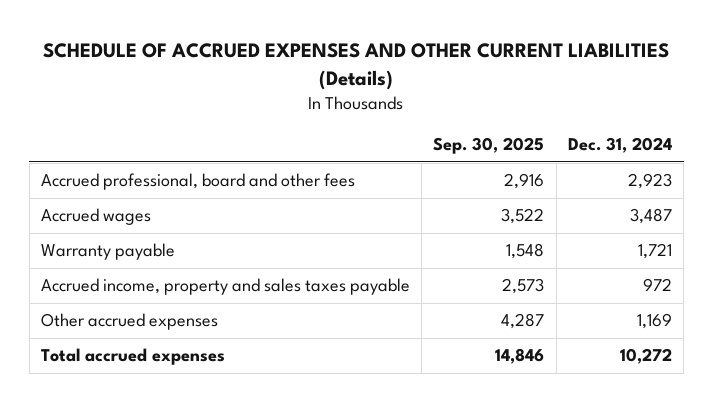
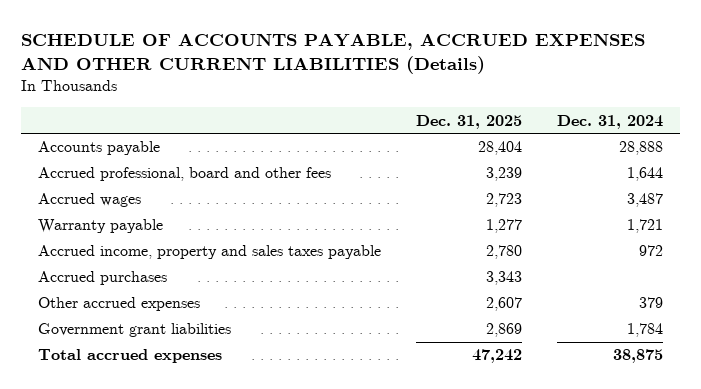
[43,43,670,91] SCHEDULE OF ACCRUED EXPENSES AND OTHER CURRENT LIABILITIES (Details) -> [21,32,646,75] SCHEDULE OF ACCOUNTS PAYABLE, ACCRUED EXPENSES AND OTHER CURRENT LIABILITIES (Details)
[433,137,545,155] Sep. 30, 2025 -> none
none -> [416,114,523,129] Dec. 31, 2025
none -> [38,141,161,156] Accounts payable
[627,173,672,190] 2,923 -> [626,167,663,182] 1,644
none -> [38,271,168,286] Accrued purchases
[636,313,672,330] 1,169 -> [638,297,663,309] 379
none -> [38,323,232,338] Government grant liabilities
[619,348,672,365] 10,272 -> [612,349,663,364] 38,875

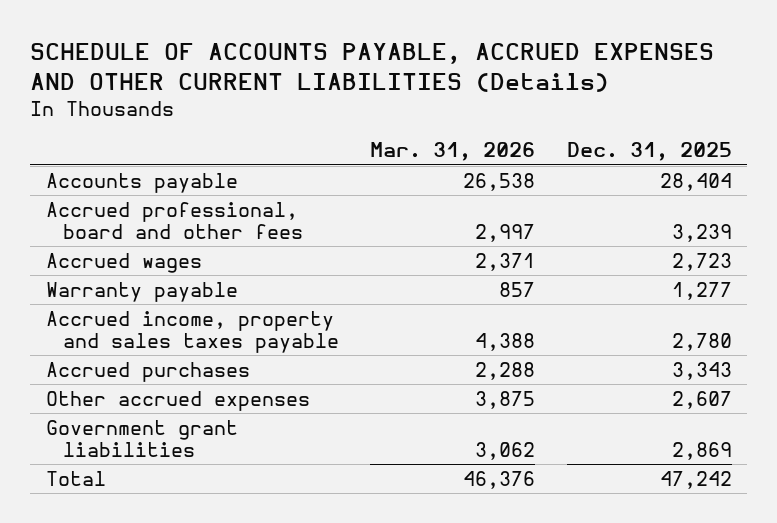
[556,114,663,129] Dec. 31, 2024 -> none
none -> [370,142,536,162] Mar. 31, 2026
[38,349,223,364] Total accrued expenses -> [45,470,106,486] Total

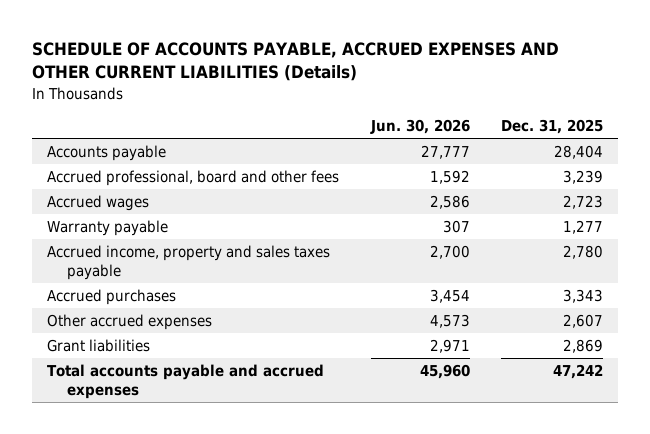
[370,142,536,162] Mar. 31, 2026 -> none
none -> [369,119,470,135] Jun. 30, 2026
[45,419,238,458] Government grant liabilities -> [47,338,151,352] Grant liabilities
[45,470,106,486] Total -> [47,363,325,400] Total accounts payable and accrued expenses

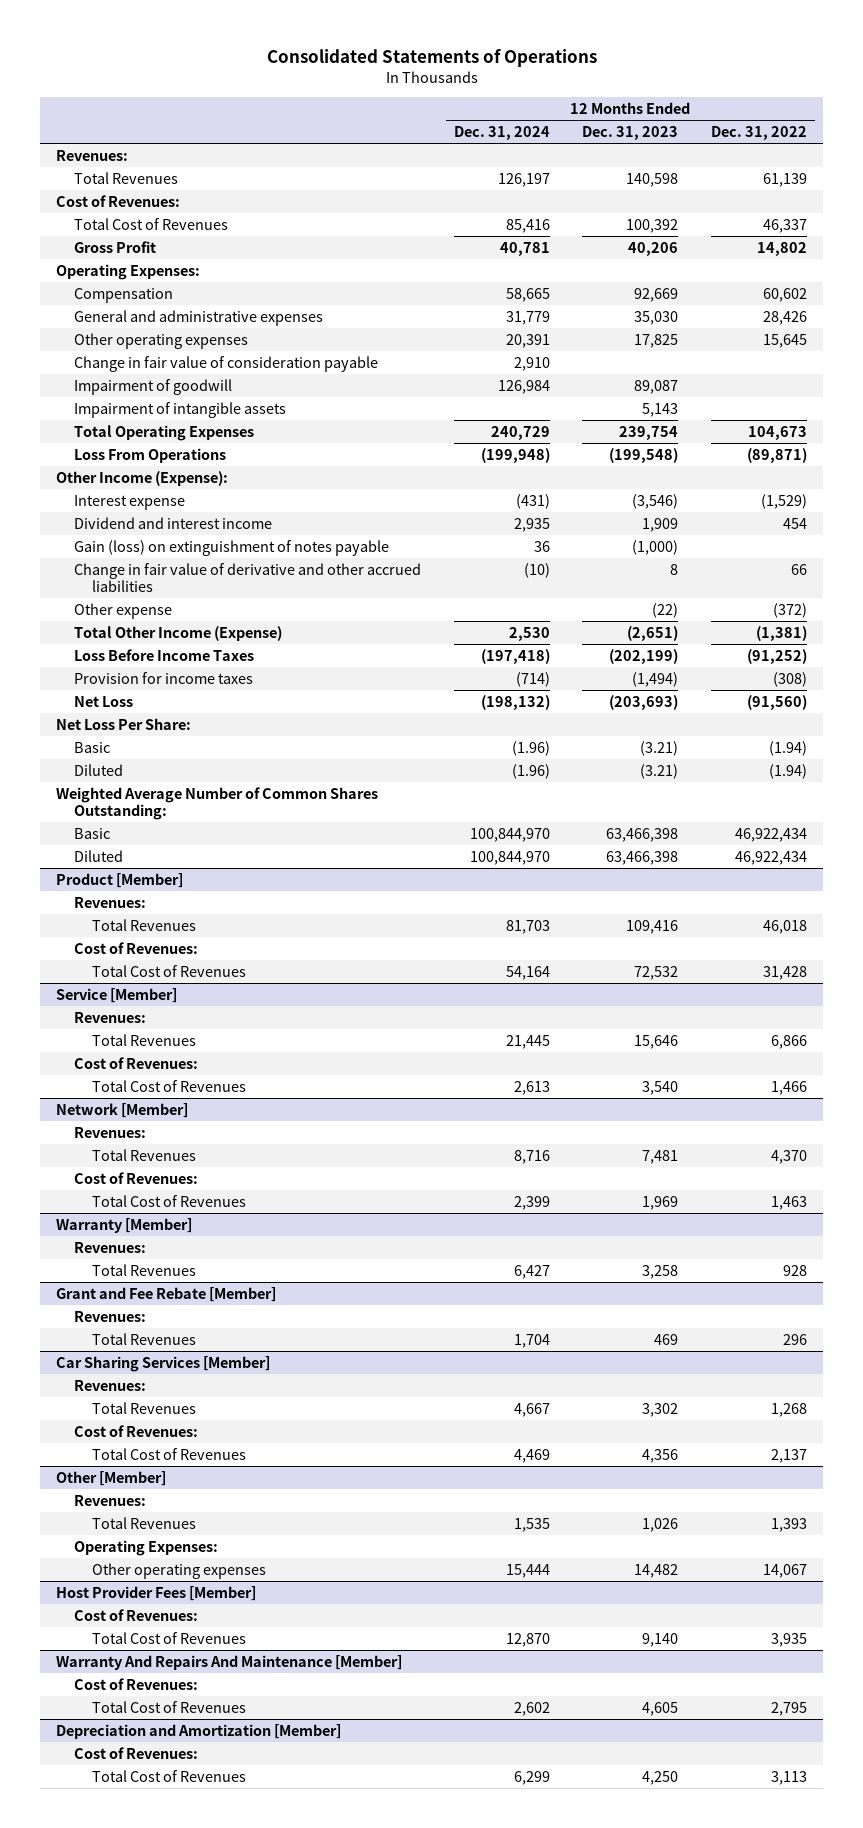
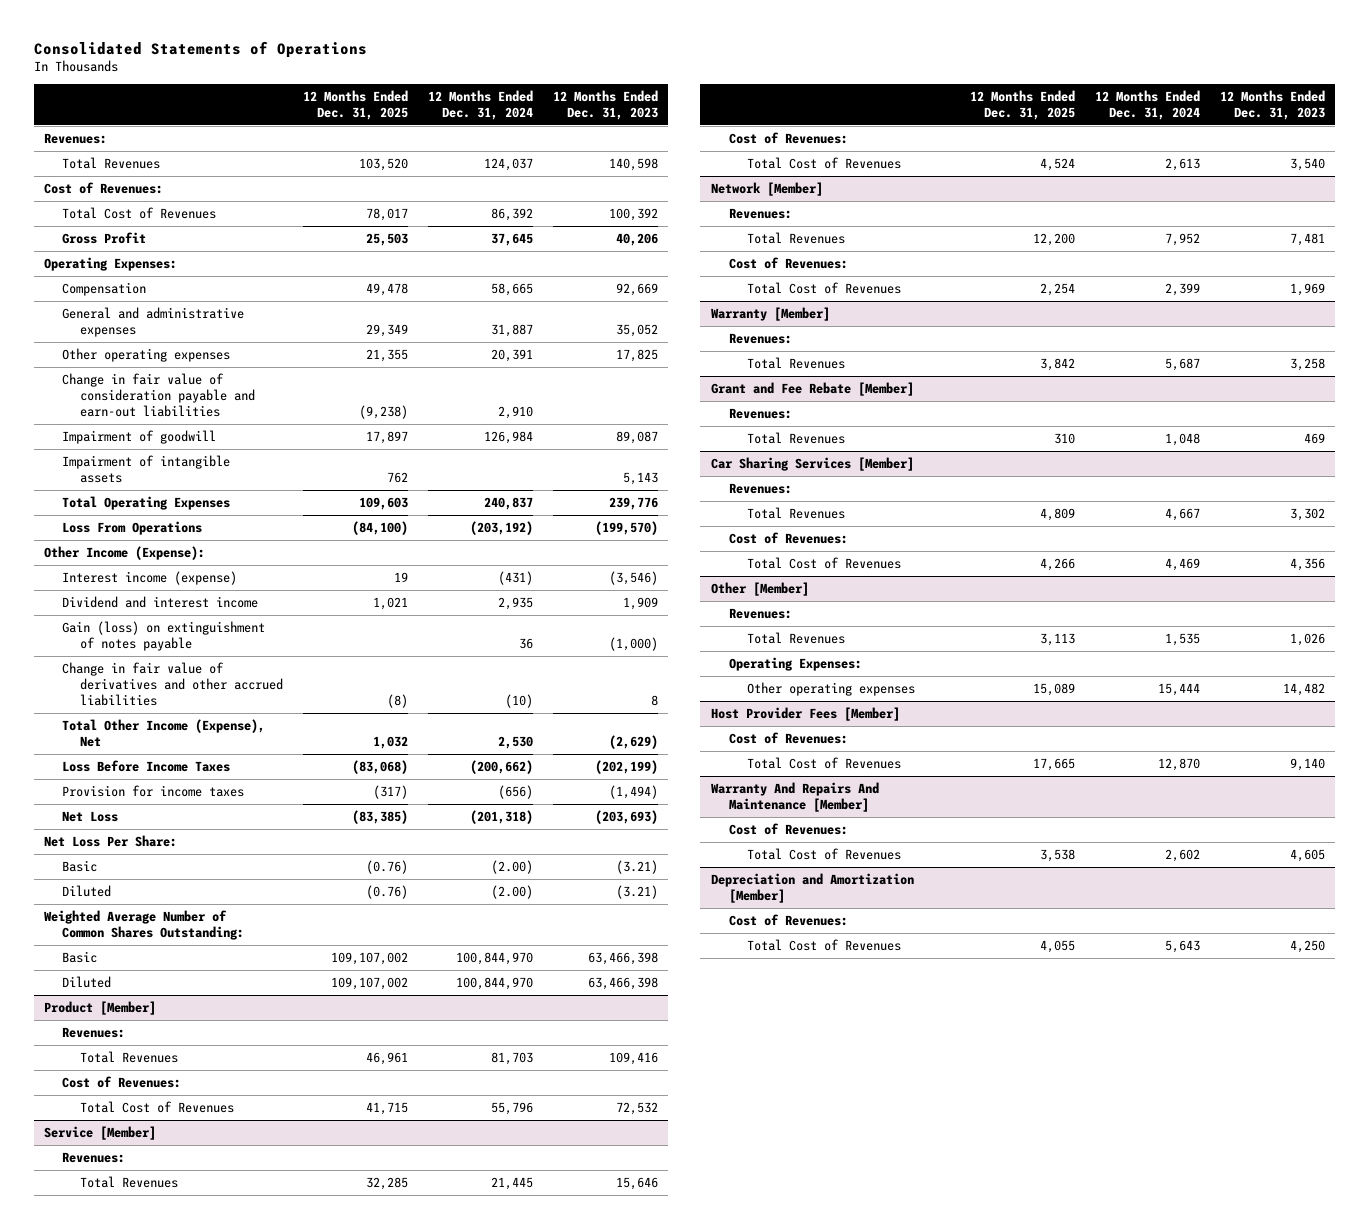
[710,125,807,140] Dec. 31, 2022 -> none
none -> [302,89,408,120] 12 Months Ended Dec. 31, 2025
[497,172,550,187] 126,197 -> [484,158,534,172] 124,037
[505,218,550,233] 85,416 -> [491,208,534,222] 86,392
[499,241,550,256] 40,781 -> [491,233,534,247] 37,645
[505,310,550,325] 31,779 -> [491,324,534,338] 31,887
[634,310,679,325] 35,030 -> [616,324,659,338] 35,052
[74,355,379,372] Change in fair value of consideration payable -> [61,373,255,418] Change in fair value of consideration payable and earn-out liabilities
[490,425,550,440] 240,729 -> [484,497,534,511] 240,837
[619,425,679,440] 239,754 -> [609,497,659,511] 239,776
[480,447,550,463] (199,948) -> [470,521,534,536] (203,192)
[609,447,679,463] (199,548) -> [595,521,659,536] (199,570)
[74,494,186,510] Interest expense -> [61,571,237,586] Interest income (expense)
[74,602,173,619] Other expense -> none
[74,562,422,592] Change in fair value of derivative and other accrued liabilities -> [61,662,283,707] Change in fair value of derivatives and other accrued liabilities
[74,625,283,641] Total Other Income (Expense) -> [61,719,265,748] Total Other Income (Expense), Net
[627,625,679,641] (2,651) -> [609,735,659,750] (2,629)
[480,648,550,664] (197,418) -> [470,760,534,775] (200,662)
[515,671,550,687] (714) -> [498,785,534,800] (656)
[480,694,550,710] (198,132) -> [470,810,534,825] (201,318)
[511,740,550,756] (1.96) -> [491,860,534,875] (2.00)
[511,763,550,779] (1.96) -> [491,885,534,900] (2.00)
[505,965,550,980] 54,164 -> [491,1102,534,1116] 55,796
[513,1149,550,1164] 8,716 -> [1165,233,1201,247] 7,952
[513,1264,550,1279] 6,427 -> [1165,358,1201,372] 5,687
[513,1333,550,1348] 1,704 -> [1165,433,1201,447] 1,048
[513,1770,550,1785] 6,299 -> [1165,940,1201,954] 5,643

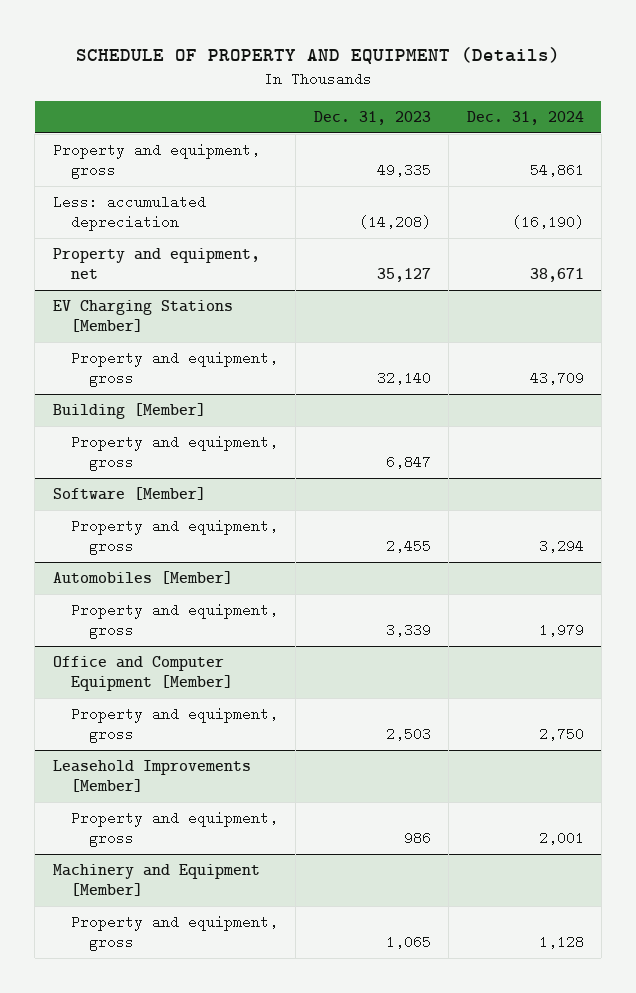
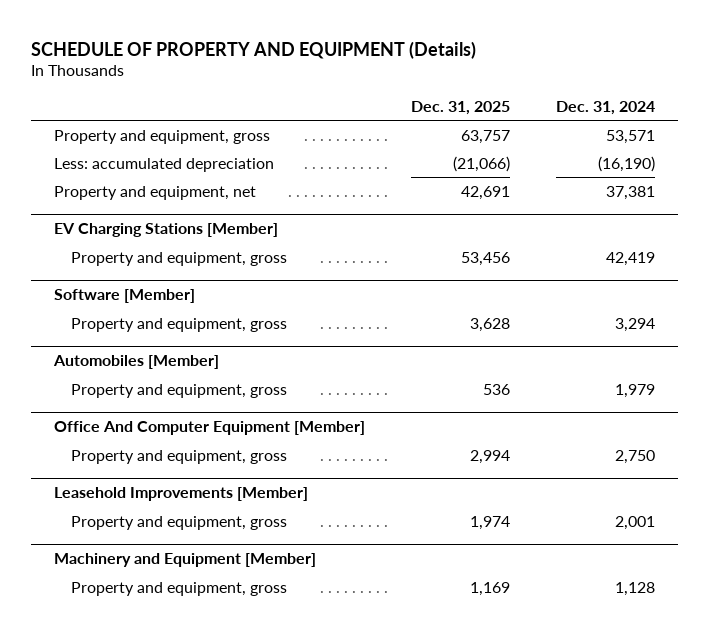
[313,111,431,126] Dec. 31, 2023 -> none
none -> [411,100,511,115] Dec. 31, 2025
[529,163,584,178] 54,861 -> [605,129,655,144] 53,571
[529,268,584,283] 38,671 -> [605,185,655,200] 37,381
[52,403,206,420] Building [Member] -> none
[70,435,278,472] Property and equipment, gross -> none
[529,371,584,386] 43,709 -> [605,251,655,266] 42,419
[52,656,233,692] Office and Computer Equipment [Member] -> [54,421,366,436] Office And Computer Equipment [Member]

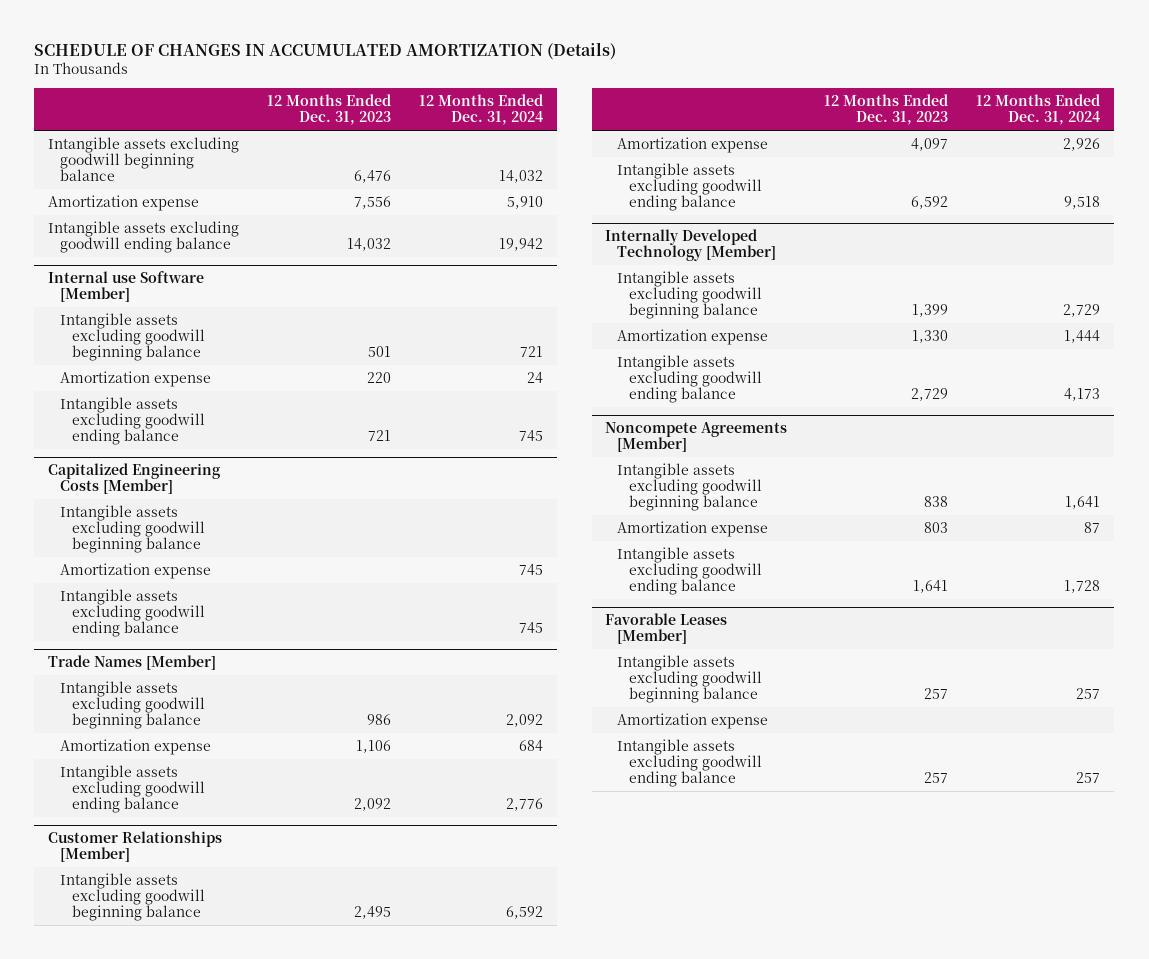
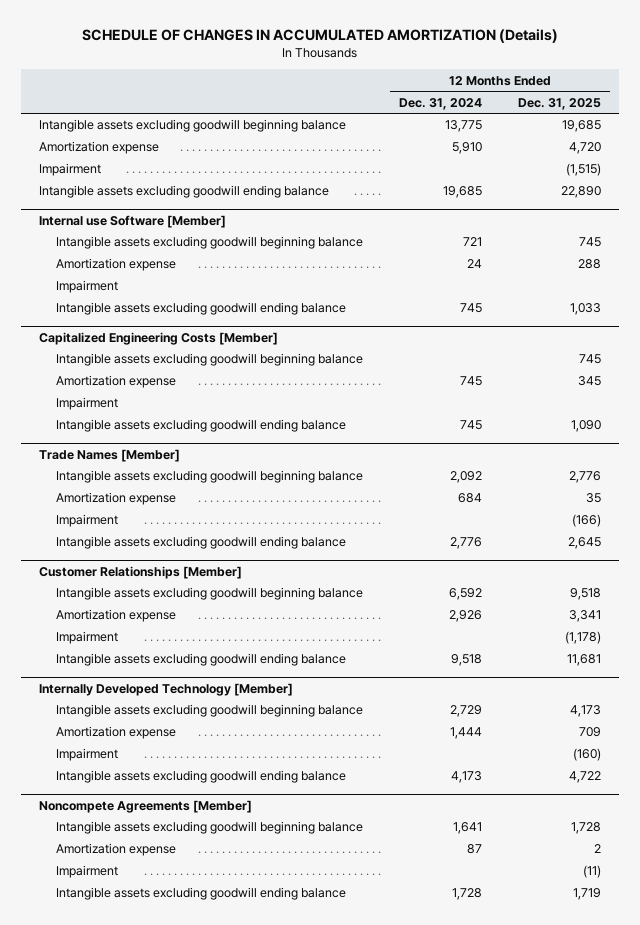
[267,94,392,126] 12 Months Ended Dec. 31, 2023 -> none
none -> [518,97,602,110] Dec. 31, 2025
[499,170,544,184] 14,032 -> [445,120,483,133] 13,775
none -> [38,163,101,177] Impairment
[499,238,544,252] 19,942 -> [443,186,483,199] 19,685
none -> [56,280,119,294] Impairment
none -> [56,397,119,411] Impairment
none -> [56,514,119,528] Impairment
none -> [56,631,119,645] Impairment
none -> [56,748,119,762] Impairment
none -> [56,865,119,879] Impairment
[605,613,728,645] Favorable Leases [Member] -> none
[617,655,763,704] Intangible assets excluding goodwill beginning balance -> none
[617,713,769,730] Amortization expense -> none
[617,739,763,788] Intangible assets excluding goodwill ending balance -> none

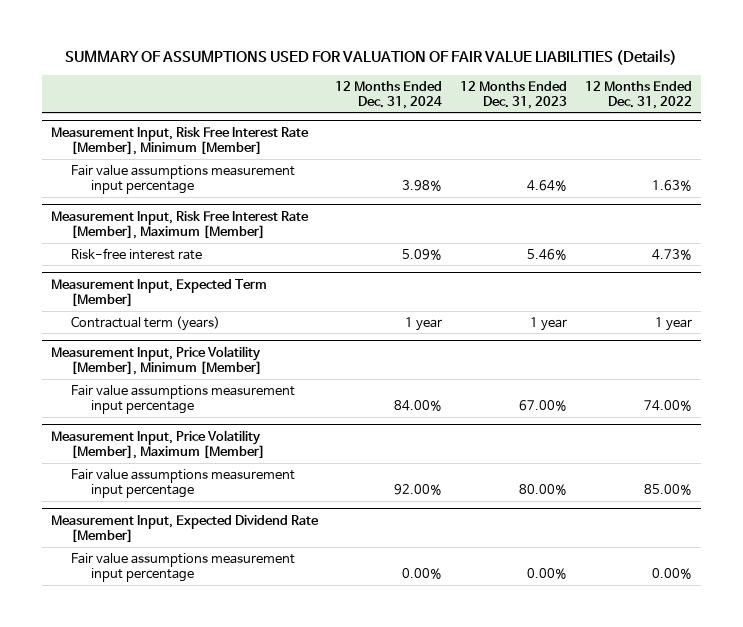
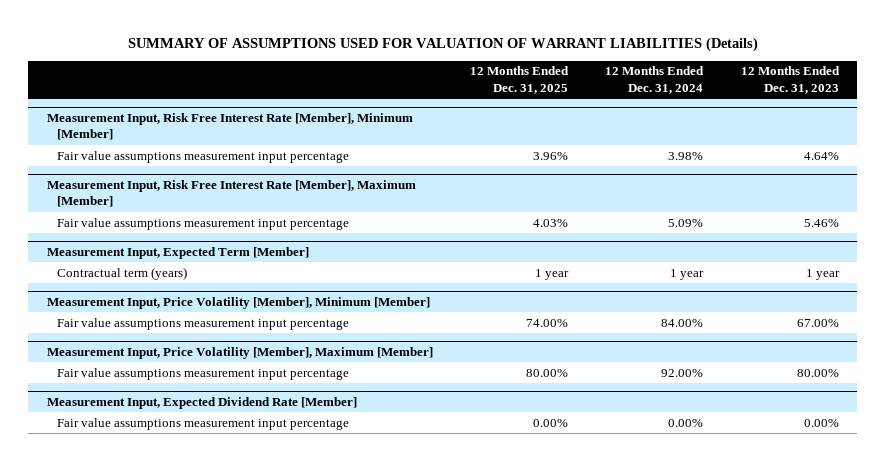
[65,48,678,65] SUMMARY OF ASSUMPTIONS USED FOR VALUATION OF FAIR VALUE LIABILITIES (Details) -> [127,37,758,53] SUMMARY OF ASSUMPTIONS USED FOR VALUATION OF WARRANT LIABILITIES (Details)
[584,80,692,109] 12 Months Ended Dec. 31, 2022 -> none
none -> [470,66,570,94] 12 Months Ended Dec. 31, 2025
[70,247,202,260] Risk-free interest rate -> [57,217,350,230] Fair value assumptions measurement input percentage

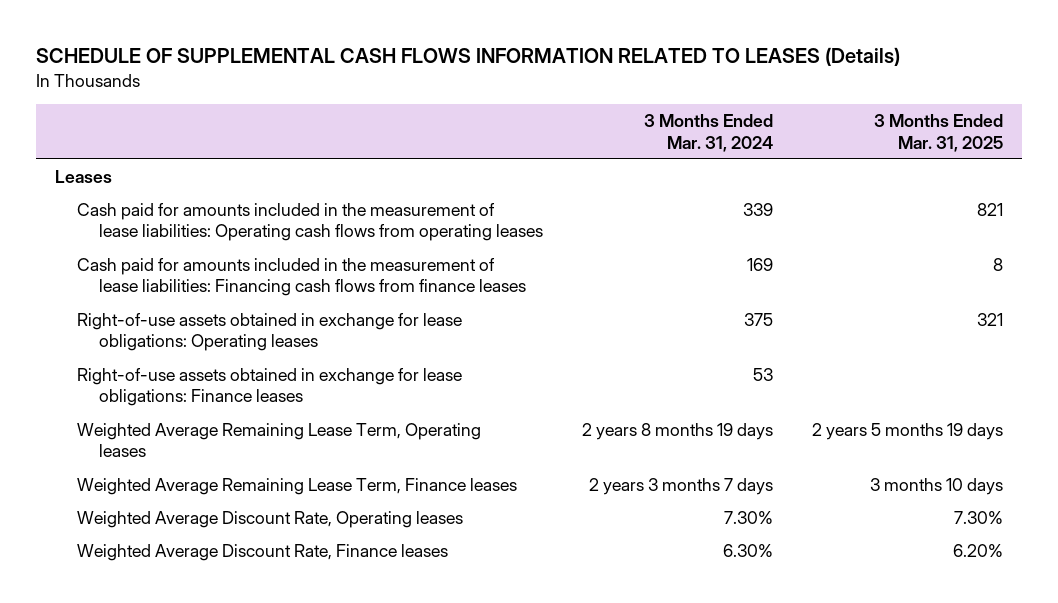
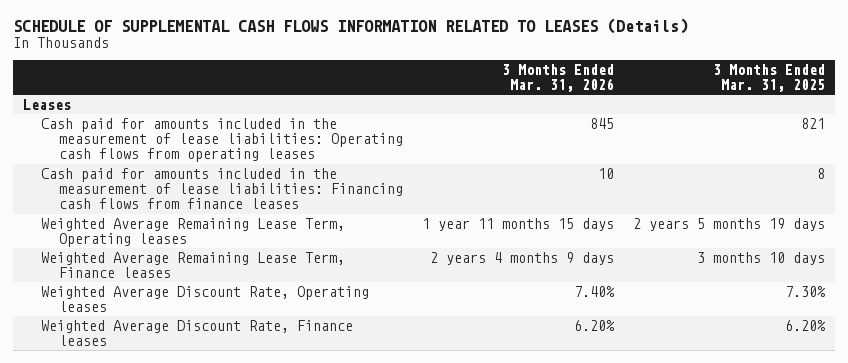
[643,114,773,152] 3 Months Ended Mar. 31, 2024 -> none
none -> [501,64,614,93] 3 Months Ended Mar. 31, 2026
[77,312,463,352] Right-of-use assets obtained in exchange for lease obligations: Operating leases -> none
[77,367,463,407] Right-of-use assets obtained in exchange for lease obligations: Finance leases -> none

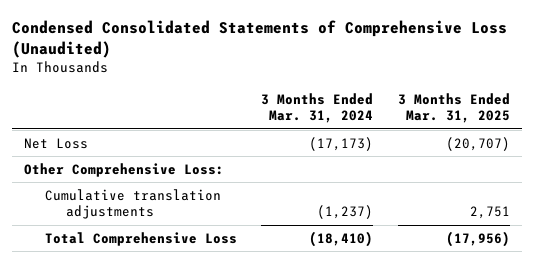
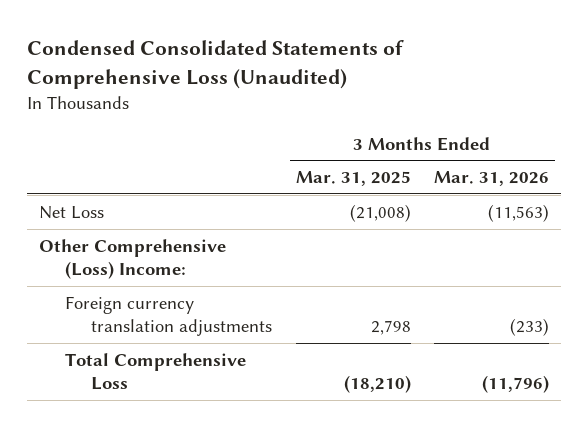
[261,92,374,124] 3 Months Ended Mar. 31, 2024 -> none
none -> [434,171,550,187] Mar. 31, 2026
[45,188,222,220] Cumulative translation adjustments -> none
[445,136,510,151] (20,707) -> [349,203,411,222] (21,008)
[24,162,225,177] Other Comprehensive Loss: -> [38,238,226,280] Other Comprehensive (Loss) Income:
none -> [64,295,272,337] Foreign currency translation adjustments
[445,230,510,247] (17,956) -> [343,375,411,394] (18,210)

